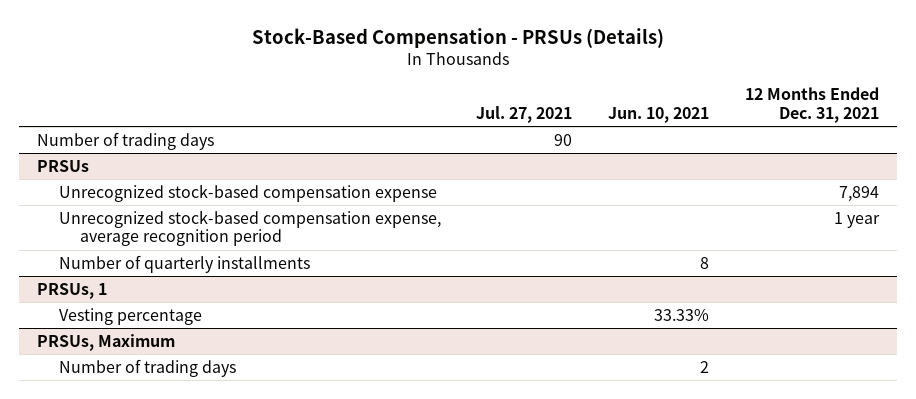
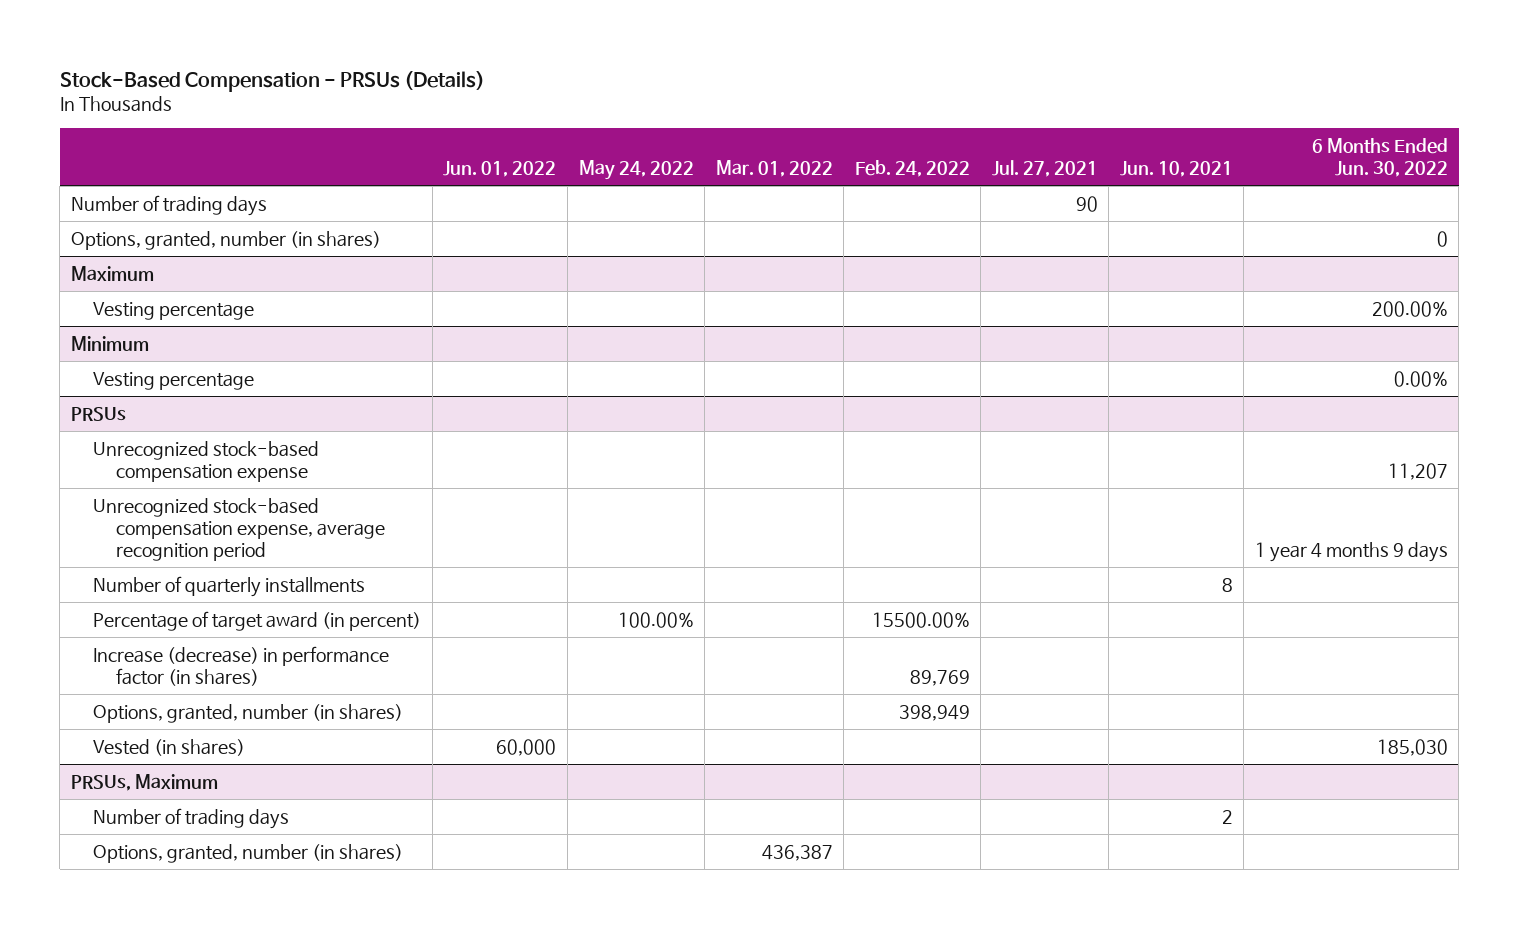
[745,87,880,123] 12 Months Ended Dec. 31, 2021 -> none
none -> [443,160,557,177] Jun. 01, 2022
none -> [578,159,694,180] May 24, 2022
none -> [715,159,833,177] Mar. 01, 2022
none -> [854,159,970,177] Feb. 24, 2022
none -> [1311,137,1448,177] 6 Months Ended Jun. 30, 2022
none -> [70,230,381,250] Options, granted, number (in shares)
none -> [70,265,154,281] Maximum
none -> [93,301,255,320] Vesting percentage
none -> [70,335,149,351] Minimum
none -> [93,371,255,390] Vesting percentage
[37,282,108,299] PRSUs, 1 -> none
[58,307,202,325] Vesting percentage -> none
none -> [93,610,422,631] Percentage of target award (in percent)
none -> [93,645,390,686] Increase (decrease) in performance factor (in shares)
none -> [93,703,404,723] Options, granted, number (in shares)
none -> [93,738,246,756] Vested (in shares)
none -> [93,843,404,863] Options, granted, number (in shares)

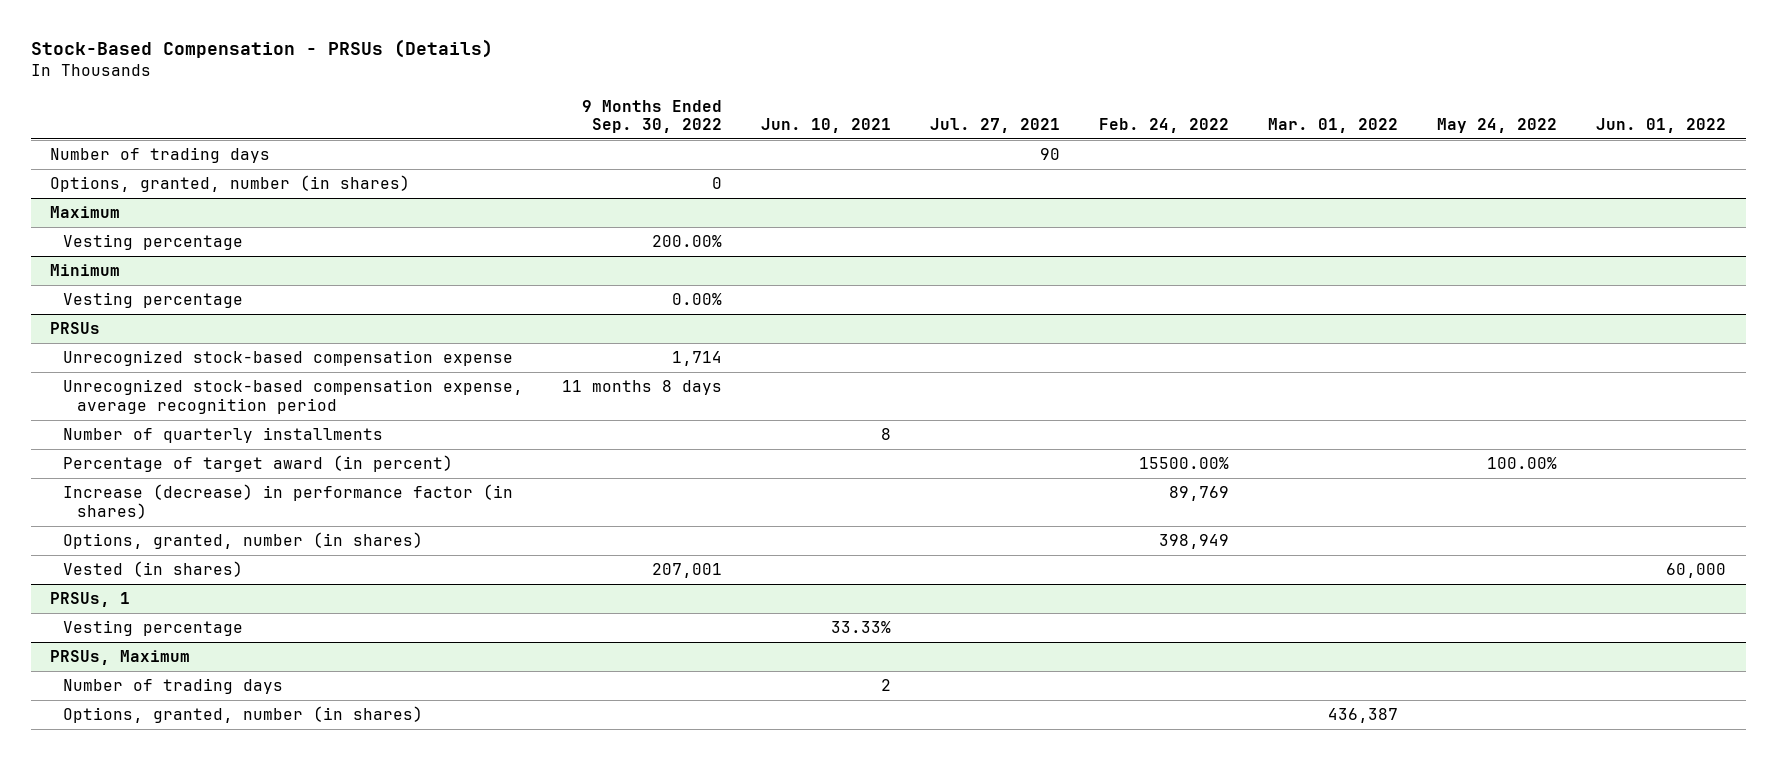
[1311,137,1448,177] 6 Months Ended Jun. 30, 2022 -> none
none -> [582,99,723,134] 9 Months Ended Sep. 30, 2022
none -> [50,592,131,608] PRSUs, 1
none -> [63,620,244,637] Vesting percentage

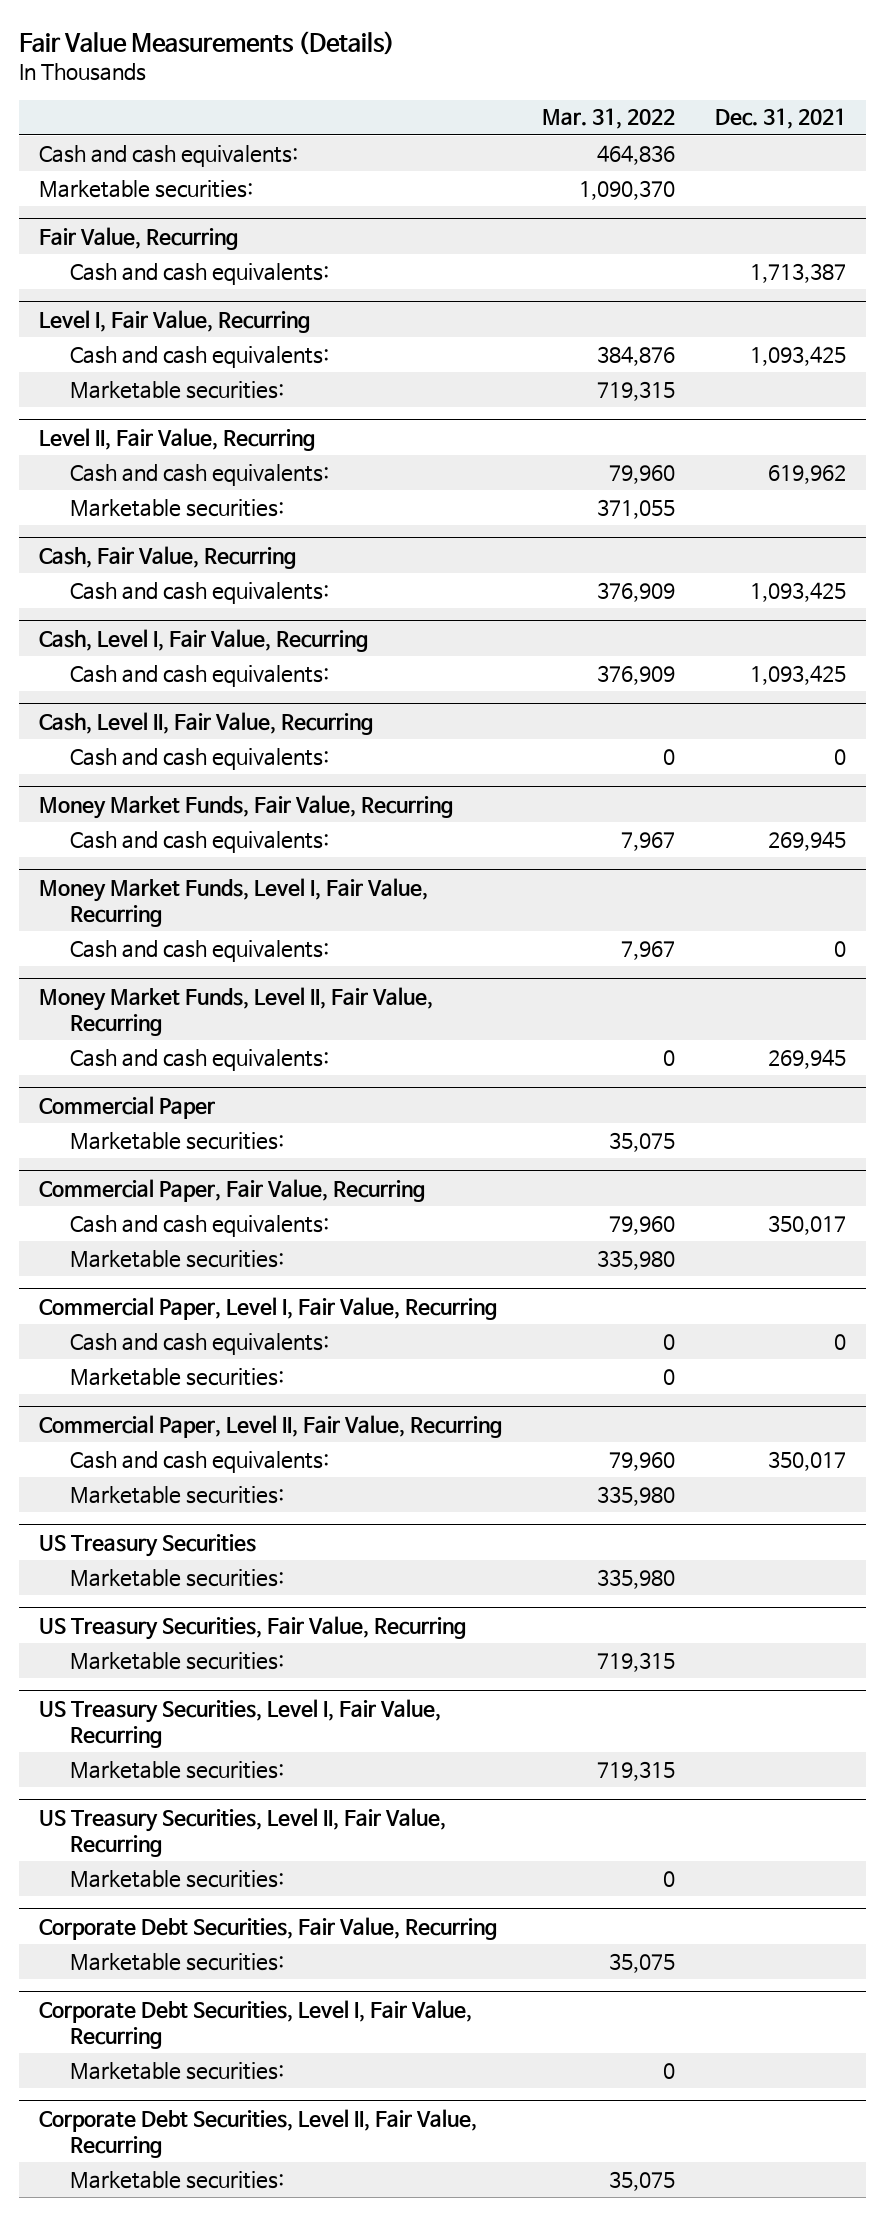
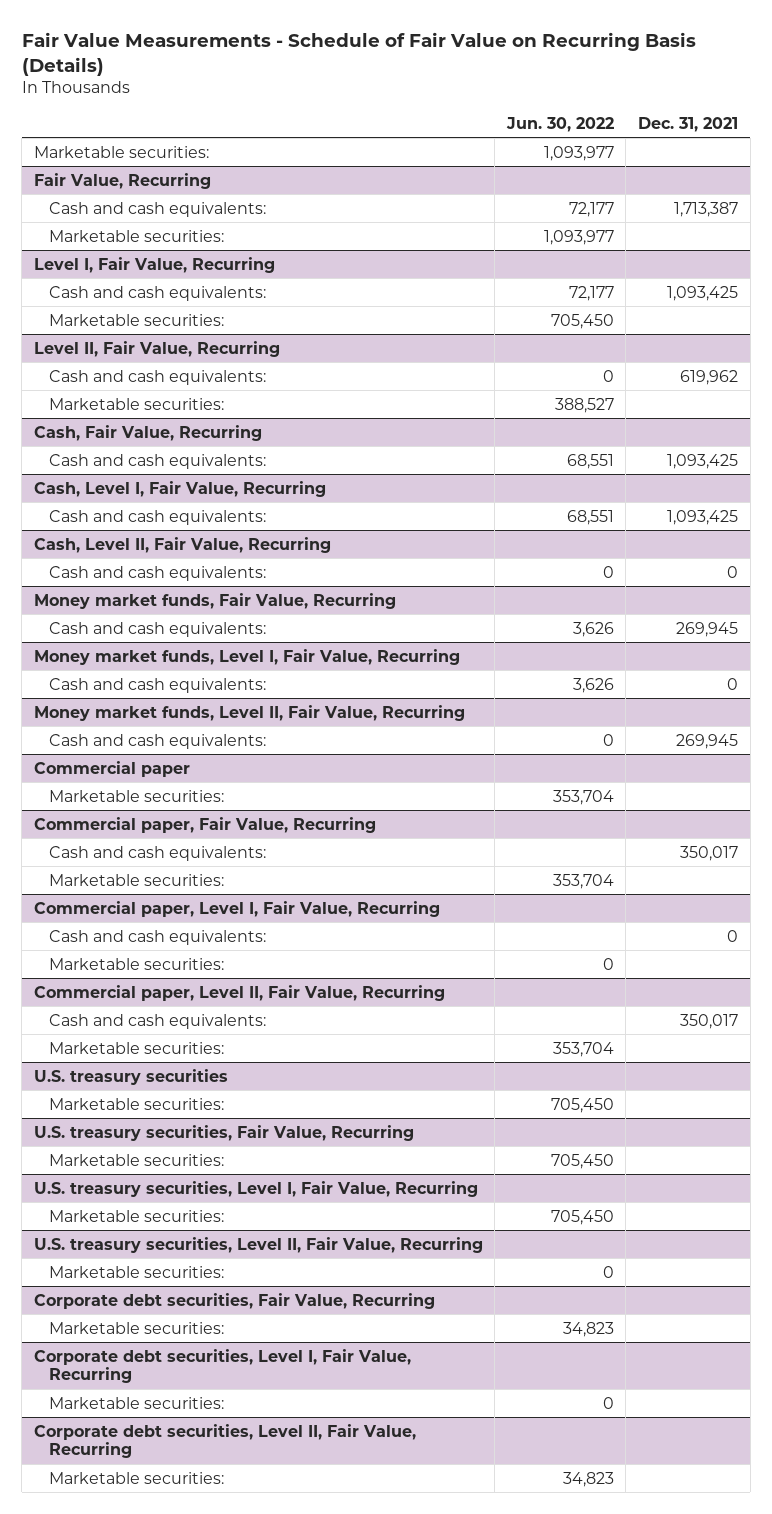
[19,31,396,56] Fair Value Measurements (Details) -> [21,31,696,76] Fair Value Measurements - Schedule of Fair Value on Recurring Basis (Details)
[542,108,676,130] Mar. 31, 2022 -> none
none -> [505,117,614,133] Jun. 30, 2022
[39,144,299,167] Cash and cash equivalents: -> none
none -> [49,229,225,242] Marketable securities:
[39,794,454,819] Money Market Funds, Fair Value, Recurring -> [33,592,396,609] Money market funds, Fair Value, Recurring
[39,877,429,927] Money Market Funds, Level I, Fair Value, Recurring -> [33,648,460,665] Money market funds, Level I, Fair Value, Recurring
[39,986,434,1036] Money Market Funds, Level II, Fair Value, Recurring -> [33,704,465,721] Money market funds, Level II, Fair Value, Recurring
[39,1095,216,1119] Commercial Paper -> [33,760,190,777] Commercial paper
[39,1178,426,1202] Commercial Paper, Fair Value, Recurring -> [33,816,376,833] Commercial paper, Fair Value, Recurring
[39,1296,498,1320] Commercial Paper, Level I, Fair Value, Recurring -> [33,900,440,917] Commercial paper, Level I, Fair Value, Recurring
[39,1414,503,1438] Commercial Paper, Level II, Fair Value, Recurring -> [33,984,445,1001] Commercial paper, Level II, Fair Value, Recurring
[39,1533,257,1557] US Treasury Securities -> [33,1068,228,1085] U.S. treasury securities
[39,1615,467,1640] US Treasury Securities, Fair Value, Recurring -> [33,1124,414,1141] U.S. treasury securities, Fair Value, Recurring
[39,1698,442,1748] US Treasury Securities, Level I, Fair Value, Recurring -> [33,1180,478,1197] U.S. treasury securities, Level I, Fair Value, Recurring
[39,1807,447,1857] US Treasury Securities, Level II, Fair Value, Recurring -> [33,1236,483,1253] U.S. treasury securities, Level II, Fair Value, Recurring
[39,1916,498,1940] Corporate Debt Securities, Fair Value, Recurring -> [33,1292,435,1309] Corporate debt securities, Fair Value, Recurring
[39,1999,473,2049] Corporate Debt Securities, Level I, Fair Value, Recurring -> [33,1348,411,1384] Corporate debt securities, Level I, Fair Value, Recurring
[39,2108,478,2158] Corporate Debt Securities, Level II, Fair Value, Recurring -> [33,1423,416,1459] Corporate debt securities, Level II, Fair Value, Recurring

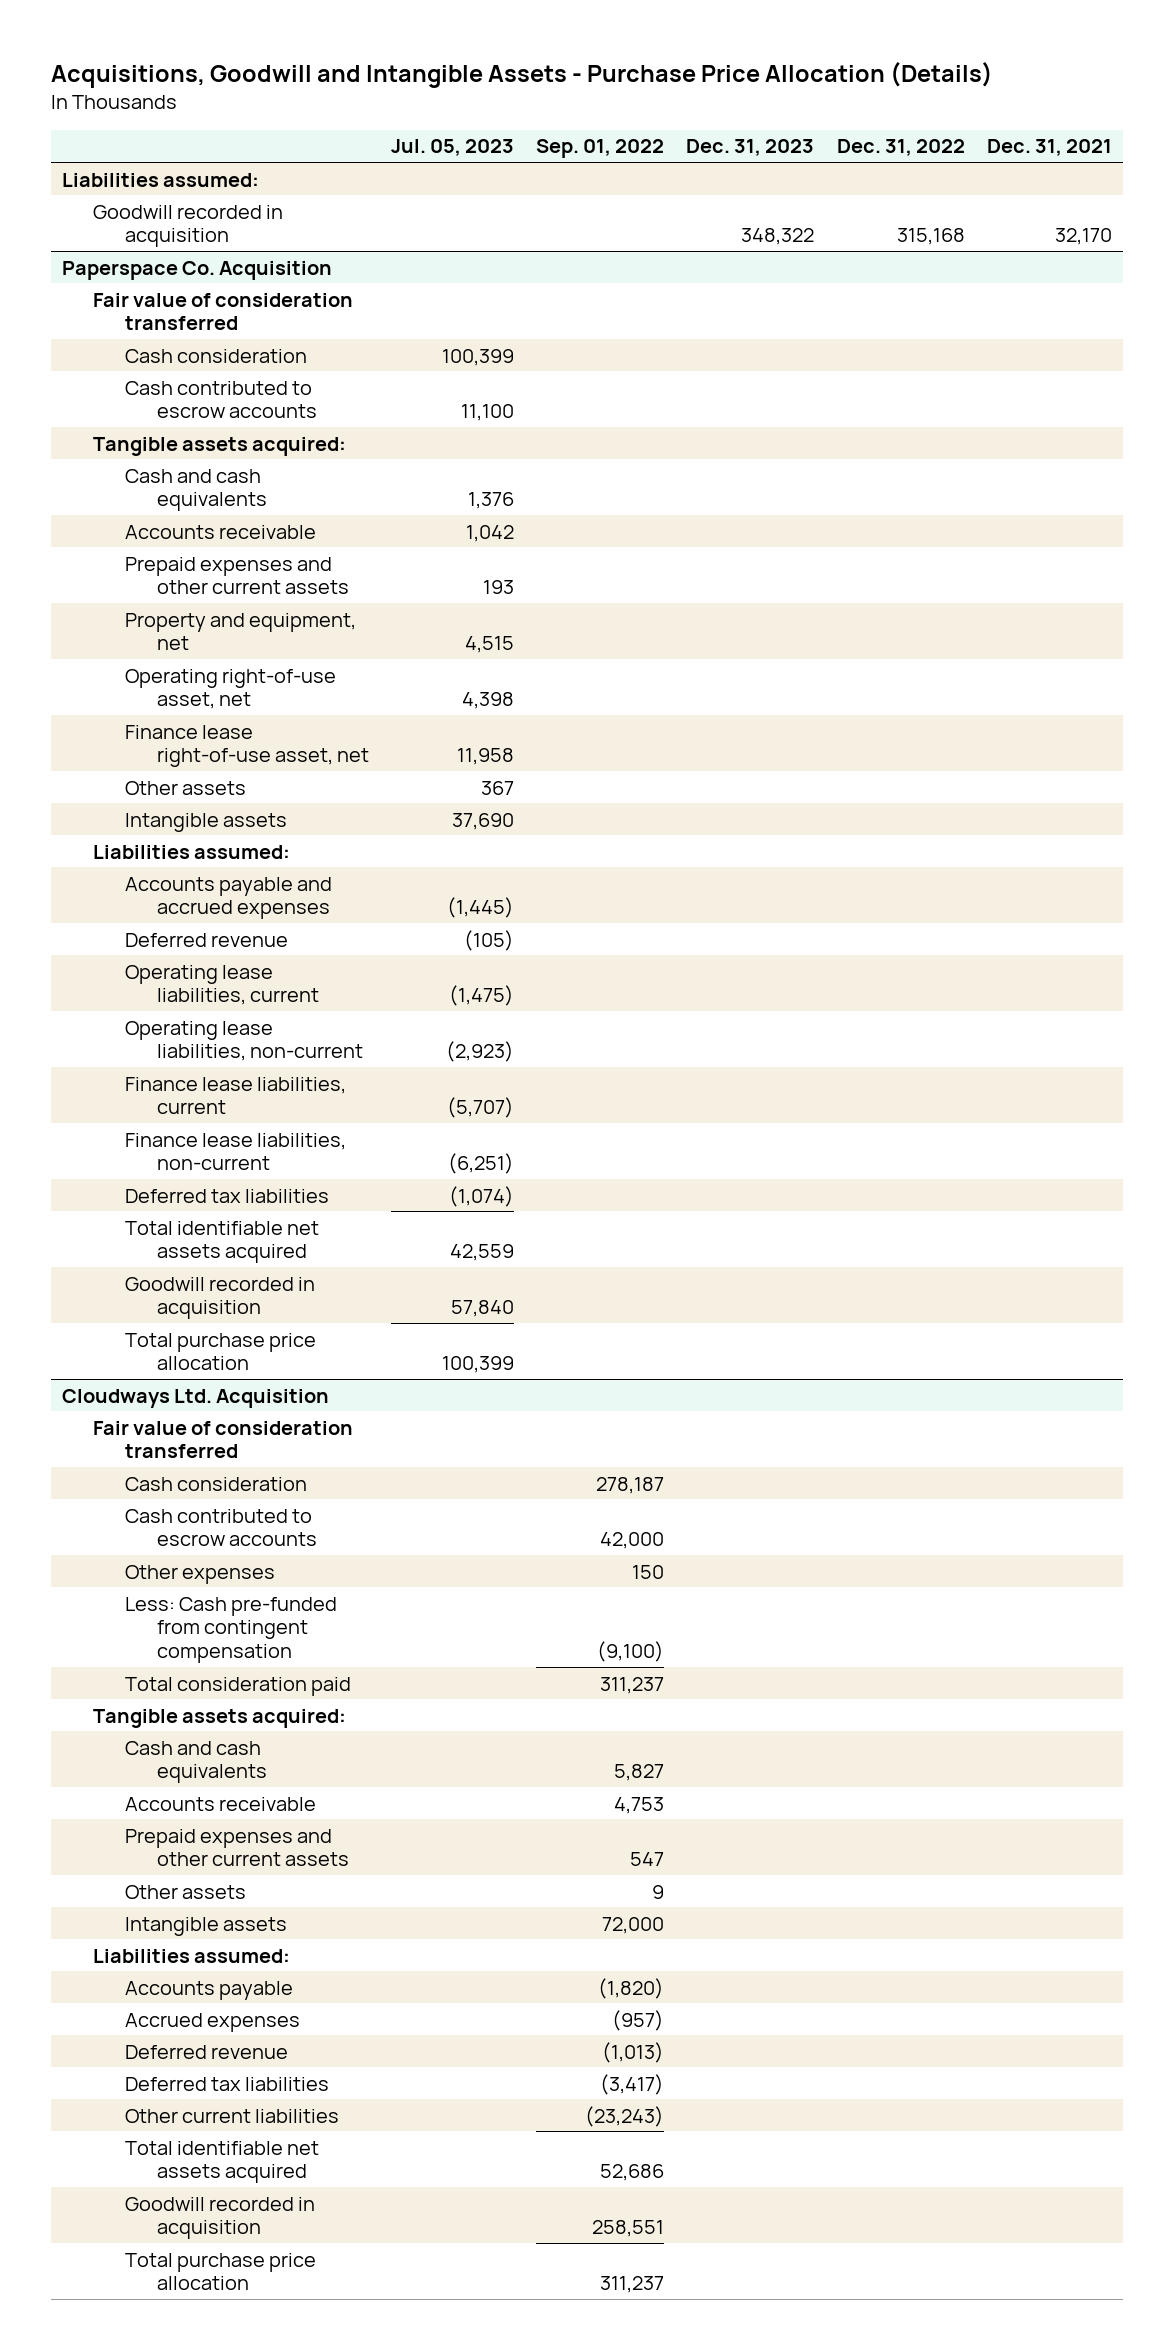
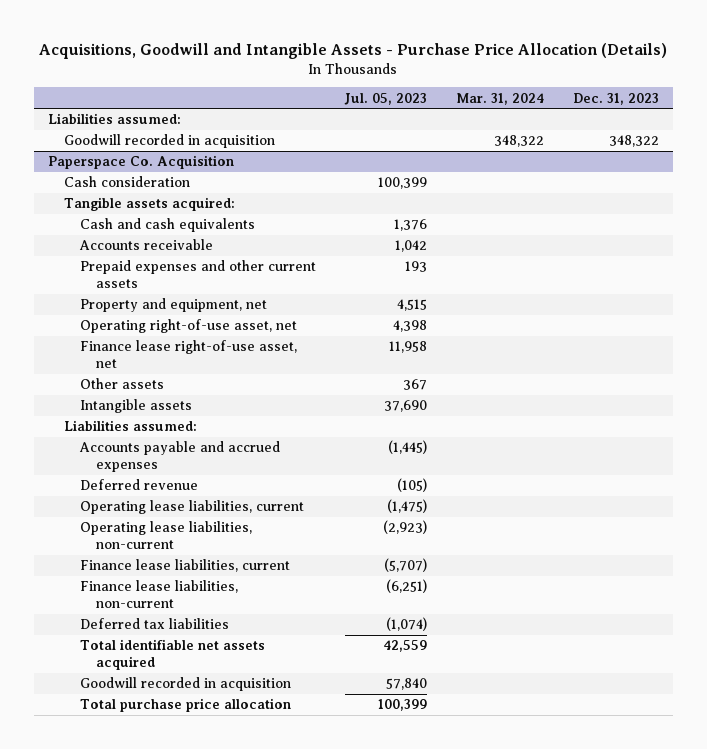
[536,139,665,159] Sep. 01, 2022 -> none
[836,139,965,157] Dec. 31, 2022 -> none
[987,139,1113,157] Dec. 31, 2021 -> none
none -> [455,92,544,105] Mar. 31, 2024
[93,292,354,331] Fair value of consideration transferred -> none
[125,380,317,419] Cash contributed to escrow accounts -> none
[61,1388,329,1408] Cloudways Ltd. Acquisition -> none
[93,1420,354,1459] Fair value of consideration transferred -> none
[125,1476,308,1491] Cash consideration -> none
[125,1508,317,1547] Cash contributed to escrow accounts -> none
[125,1564,276,1584] Other expenses -> none
[125,1596,338,1664] Less: Cash pre-funded from contingent compensation -> none
[125,1676,352,1696] Total consideration paid -> none
[93,1708,347,1728] Tangible assets acquired: -> none
[125,1740,267,1784] Cash and cash equivalents -> none
[125,1796,317,1811] Accounts receivable -> none
[125,1828,349,1867] Prepaid expenses and other current assets -> none
[125,1884,247,1899] Other assets -> none
[125,1916,288,1936] Intangible assets -> none
[93,1948,291,1963] Liabilities assumed: -> none
[125,1980,294,2000] Accounts payable -> none
[125,2012,301,2032] Accrued expenses -> none
[125,2044,289,2059] Deferred revenue -> none
[125,2076,330,2091] Deferred tax liabilities -> none
[125,2108,340,2123] Other current liabilities -> none
[125,2140,320,2184] Total identifiable net assets acquired -> none
[125,2196,316,2240] Goodwill recorded in acquisition -> none
[125,2252,317,2291] Total purchase price allocation -> none

